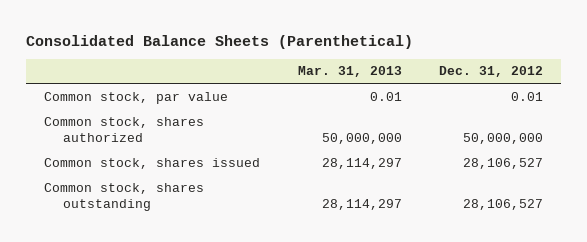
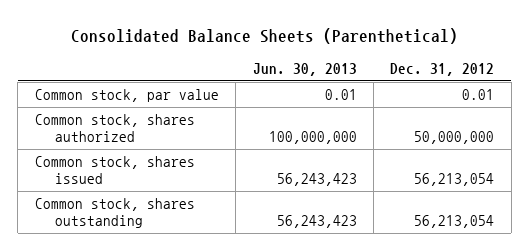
[297,66,402,78] Mar. 31, 2013 -> none
none -> [252,62,357,76] Jun. 30, 2013
[462,157,543,169] 28,106,527 -> [414,173,495,187] 56,213,054
[462,199,543,211] 28,106,527 -> [414,215,495,229] 56,213,054

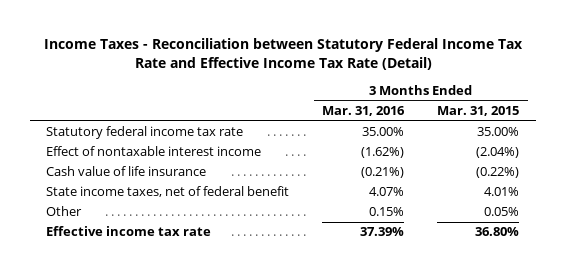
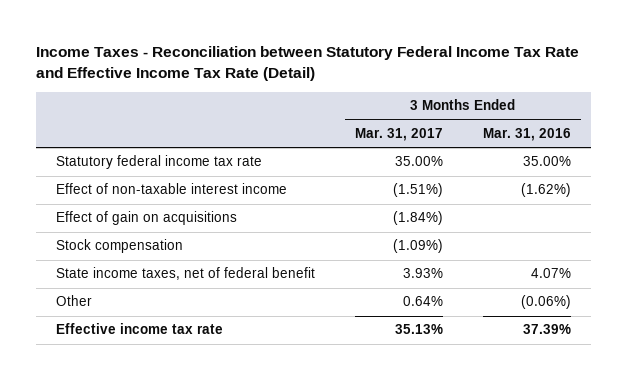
[437,105,520,116] Mar. 31, 2015 -> none
none -> [355,127,444,141] Mar. 31, 2017
[46,166,207,177] Cash value of life insurance -> none
[46,146,262,157] Effect of nontaxable interest income -> [56,183,288,195] Effect of non-taxable interest income
none -> [56,211,238,226] Effect of gain on acquisitions
none -> [56,239,184,254] Stock compensation
[369,207,405,217] 0.15% -> [520,295,571,310] (0.06%)

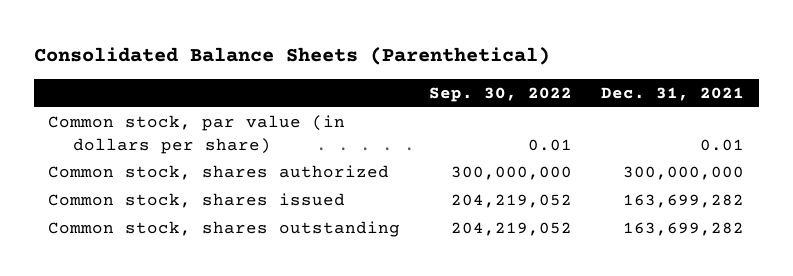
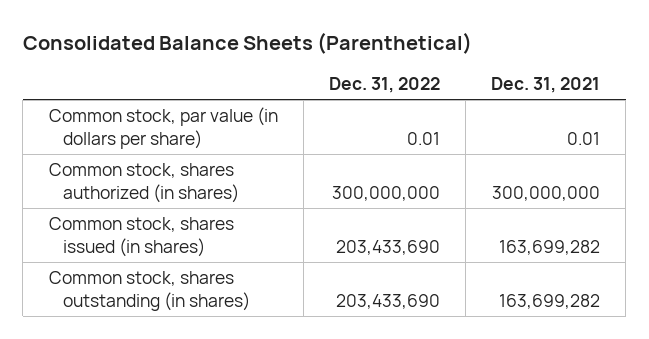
[429,87,573,103] Sep. 30, 2022 -> none
none -> [328,76,440,93] Dec. 31, 2022
[48,165,390,181] Common stock, shares authorized -> [48,163,240,203] Common stock, shares authorized (in shares)
[48,193,346,209] Common stock, shares issued -> [48,217,234,257] Common stock, shares issued (in shares)
[48,221,401,238] Common stock, shares outstanding -> [48,271,251,311] Common stock, shares outstanding (in shares)

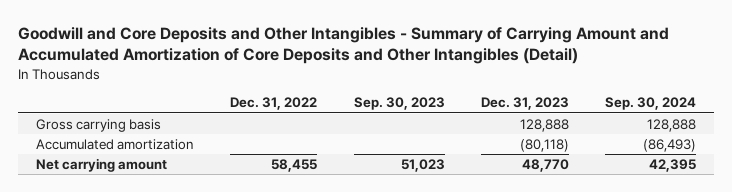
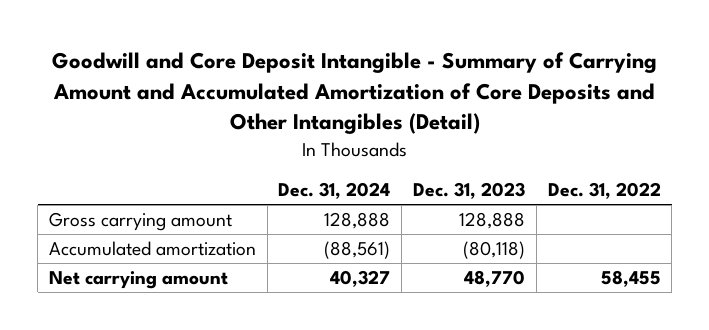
[17,27,669,65] Goodwill and Core Deposits and Other Intangibles - Summary of Carrying Amount and Accumulated Amortization of Core Deposits and Other Intangibles (Detail) -> [51,52,657,135] Goodwill and Core Deposit Intangible - Summary of Carrying Amount and Accumulated Amortization of Core Deposits and Other Intangibles (Detail)
[353,97,445,111] Sep. 30, 2023 -> none
[605,97,697,111] Sep. 30, 2024 -> none
none -> [278,182,391,200] Dec. 31, 2024
[35,118,161,132] Gross carrying basis -> [48,211,232,231] Gross carrying amount

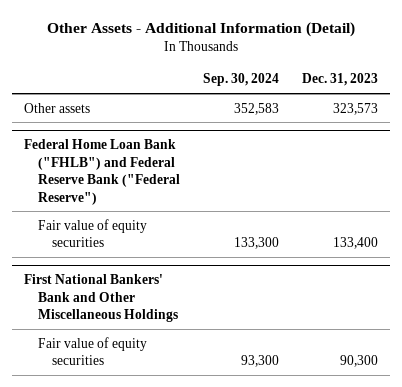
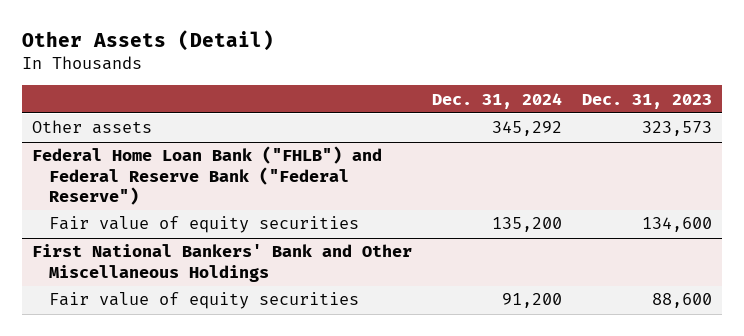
[46,21,355,37] Other Assets - Additional Information (Detail) -> [21,30,274,52] Other Assets (Detail)
[202,73,279,87] Sep. 30, 2024 -> none
none -> [431,92,562,109] Dec. 31, 2024
[333,237,379,250] 133,400 -> [642,217,713,233] 134,600
[340,355,379,368] 90,300 -> [652,293,713,309] 88,600

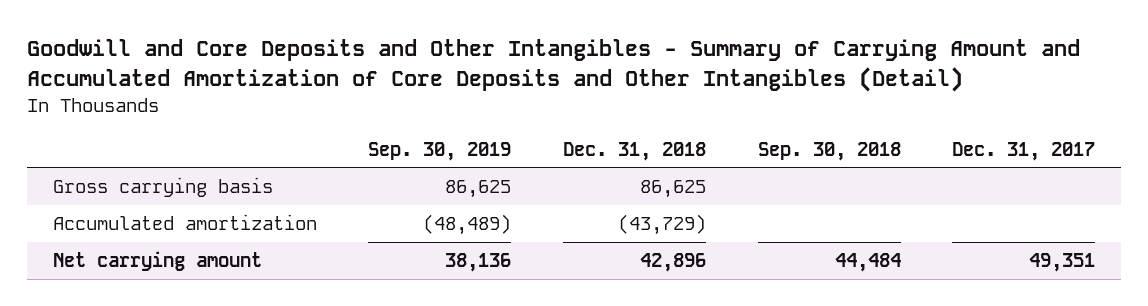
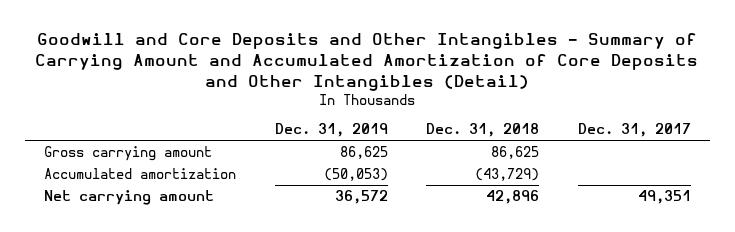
[368,141,512,161] Sep. 30, 2019 -> none
[757,141,901,161] Sep. 30, 2018 -> none
none -> [274,123,388,138] Dec. 31, 2019
[52,176,273,197] Gross carrying basis -> [44,146,213,162] Gross carrying amount

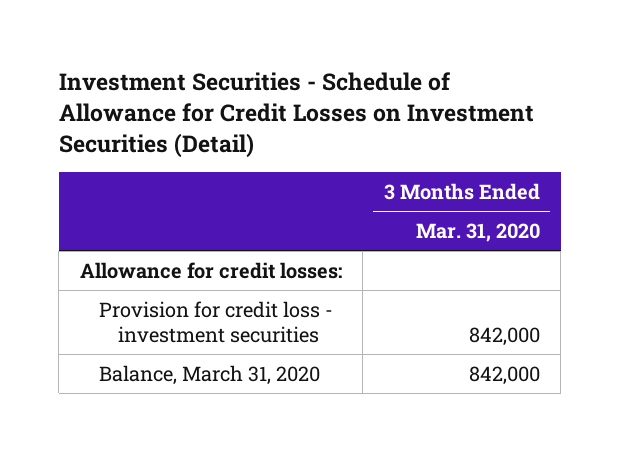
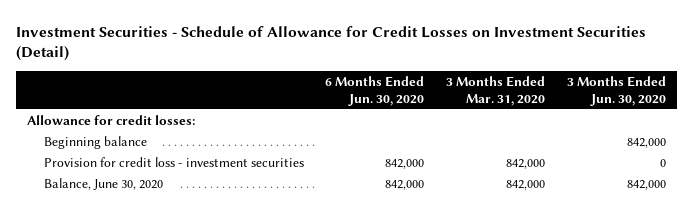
none -> [325,75,425,106] 6 Months Ended Jun. 30, 2020
none -> [567,75,667,106] 3 Months Ended Jun. 30, 2020
none -> [43,135,147,149] Beginning balance
[98,364,320,385] Balance, March 31, 2020 -> [43,177,163,190] Balance, June 30, 2020

